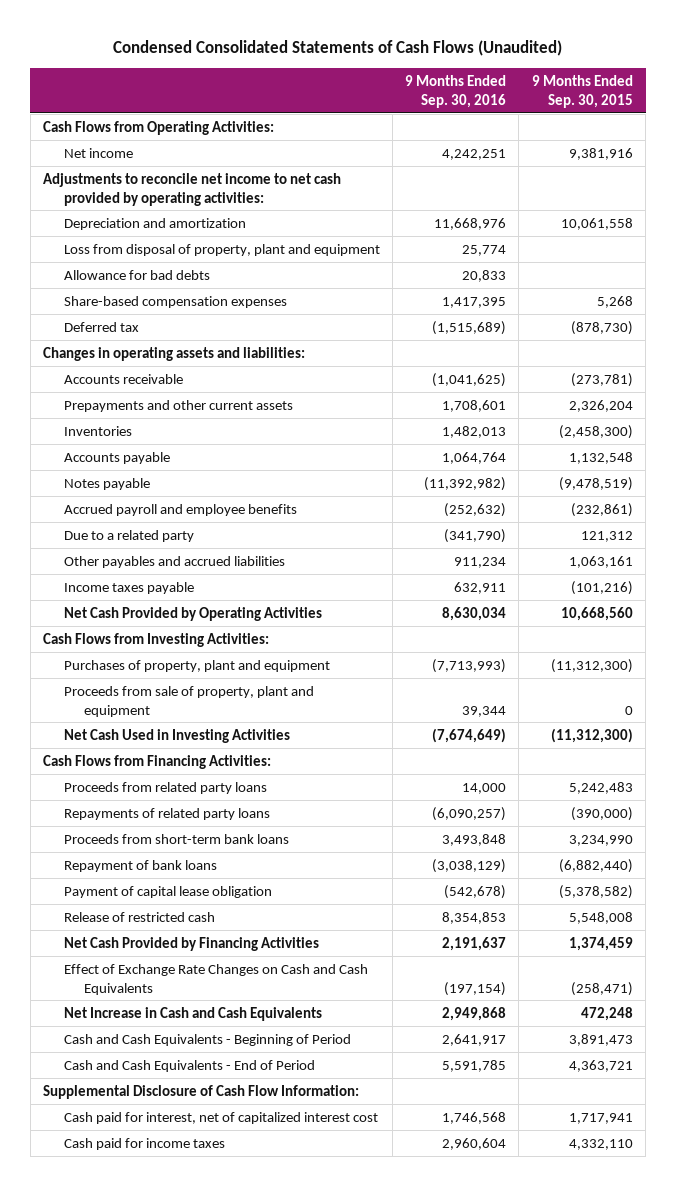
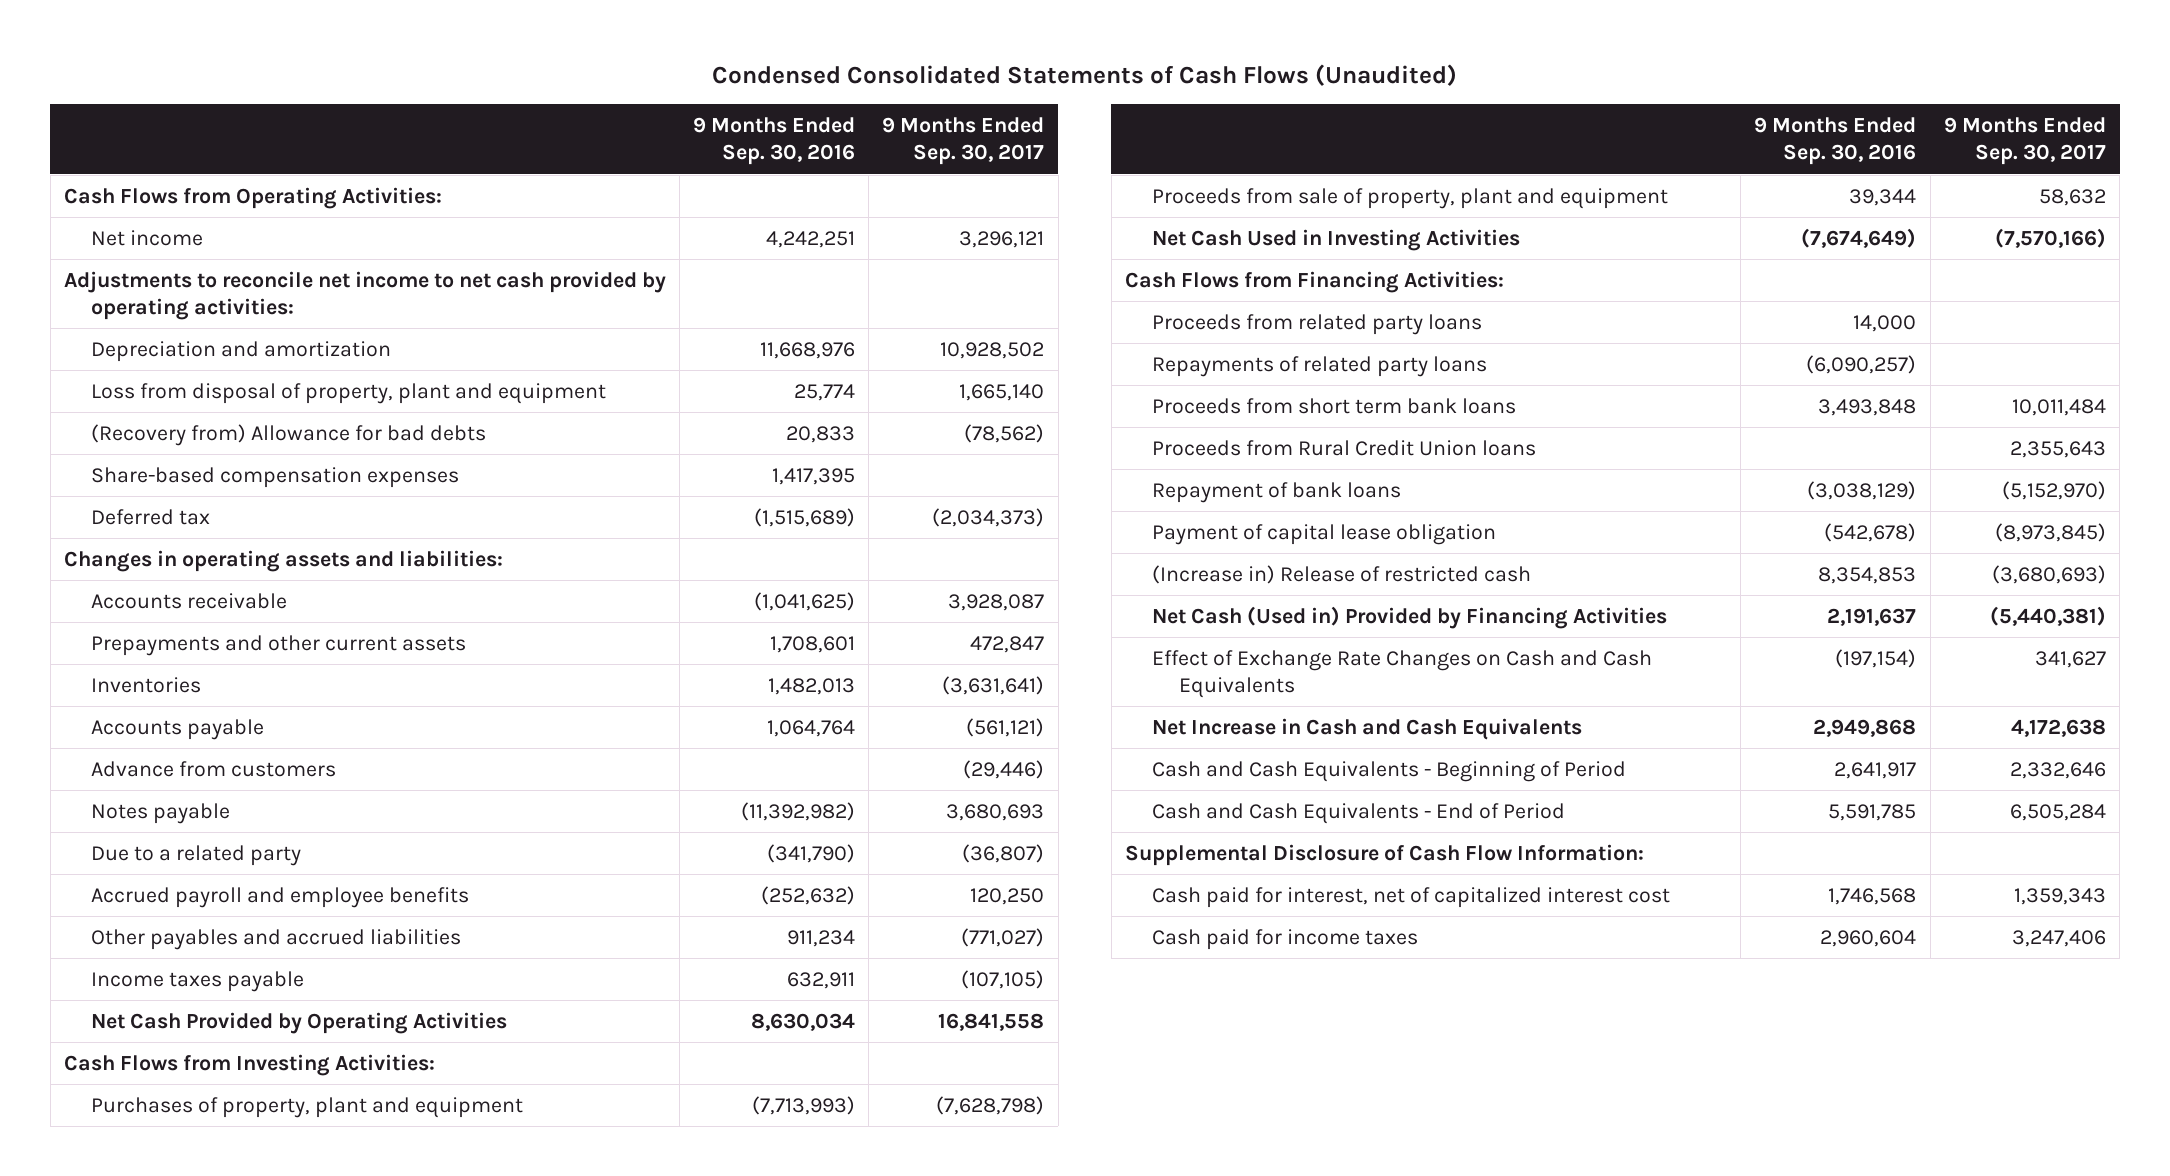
[531,74,633,108] 9 Months Ended Sep. 30, 2015 -> none
none -> [882,117,1045,166] 9 Months Ended Sep. 30, 2017
[63,269,210,280] Allowance for bad debts -> [90,423,486,446] (Recovery from) Allowance for bad debts
none -> [90,760,336,777] Advance from customers
[63,503,297,516] Accrued payroll and employee benefits -> [90,886,469,908] Accrued payroll and employee benefits
[63,833,289,844] Proceeds from short-term bank loans -> [1151,397,1516,414] Proceeds from short term bank loans
none -> [1151,439,1536,456] Proceeds from Rural Credit Union loans
[63,911,215,922] Release of restricted cash -> [1151,564,1531,584] (Increase in) Release of restricted cash
[63,936,319,951] Net Cash Provided by Financing Activities -> [1151,605,1667,629] Net Cash (Used in) Provided by Financing Activities

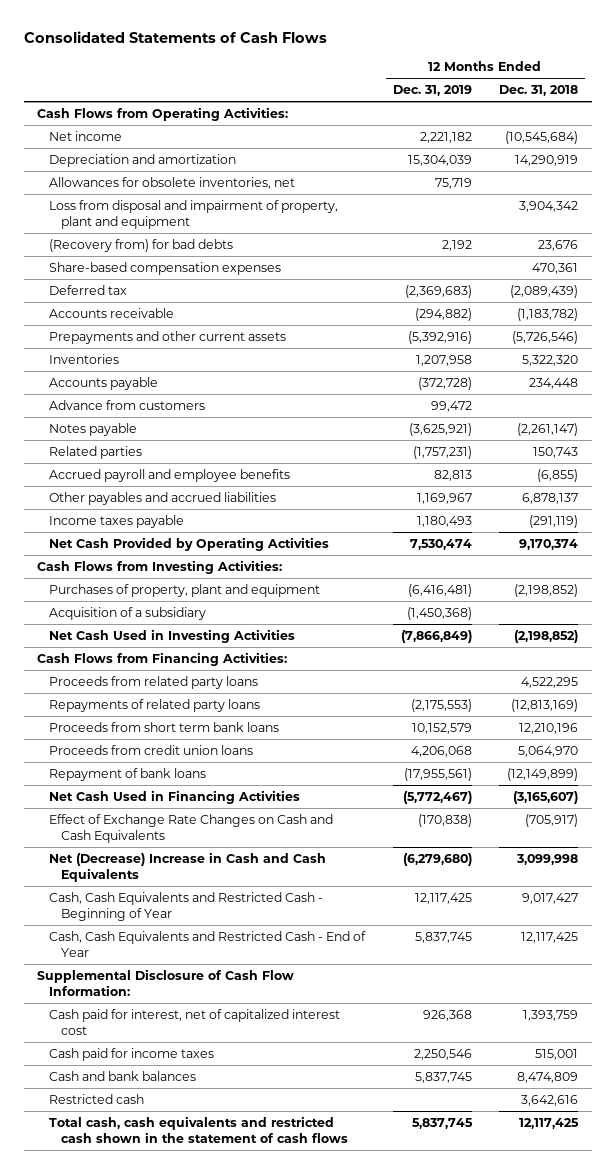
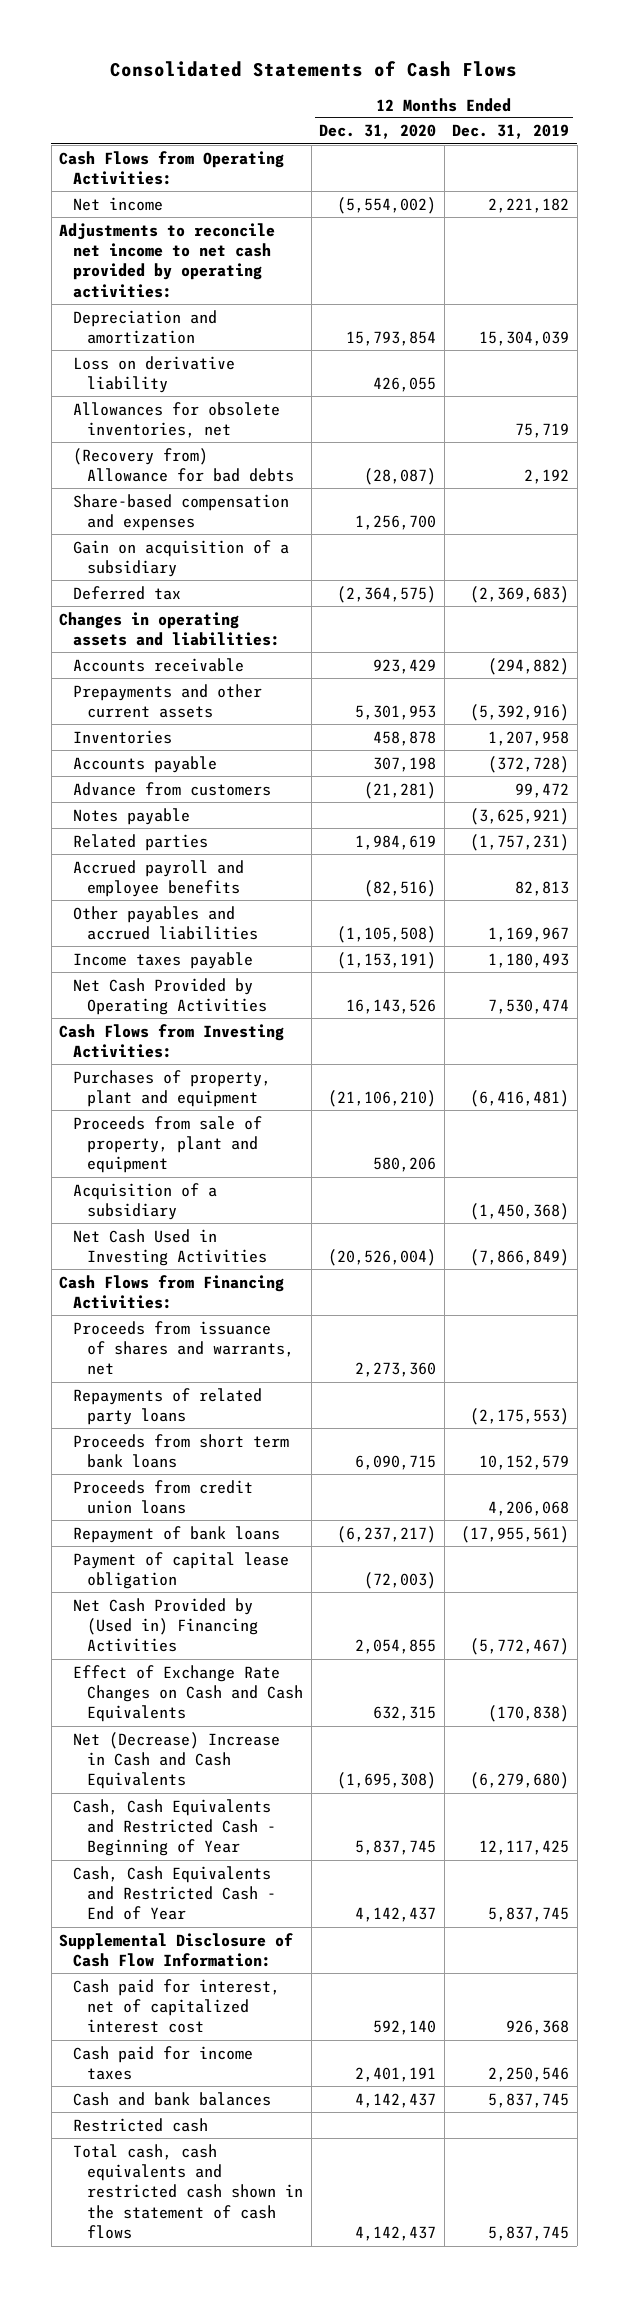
[499,85,579,97] Dec. 31, 2018 -> none
none -> [319,124,437,140] Dec. 31, 2020
none -> [59,222,276,298] Adjustments to reconcile net income to net cash provided by operating activities:
none -> [73,355,236,393] Loss on derivative liability
[49,199,339,229] Loss from disposal and impairment of property, plant and equipment -> none
[49,238,234,252] (Recovery from) for bad debts -> [73,447,295,482] (Recovery from) Allowance for bad debts
[49,261,282,275] Share-based compensation expenses -> [73,493,290,531] Share-based compensation and expenses
none -> [73,539,290,577] Gain on acquisition of a subsidiary
none -> [59,611,281,646] Changes in operating assets and liabilities:
none -> [73,1115,263,1174] Proceeds from sale of property, plant and equipment
[49,675,259,689] Proceeds from related party loans -> none
none -> [73,1320,295,1376] Proceeds from issuance of shares and warrants, net
none -> [73,1551,290,1589] Payment of capital lease obligation
[49,789,301,804] Net Cash Used in Financing Activities -> [73,1597,259,1653] Net Cash Provided by (Used in) Financing Activities

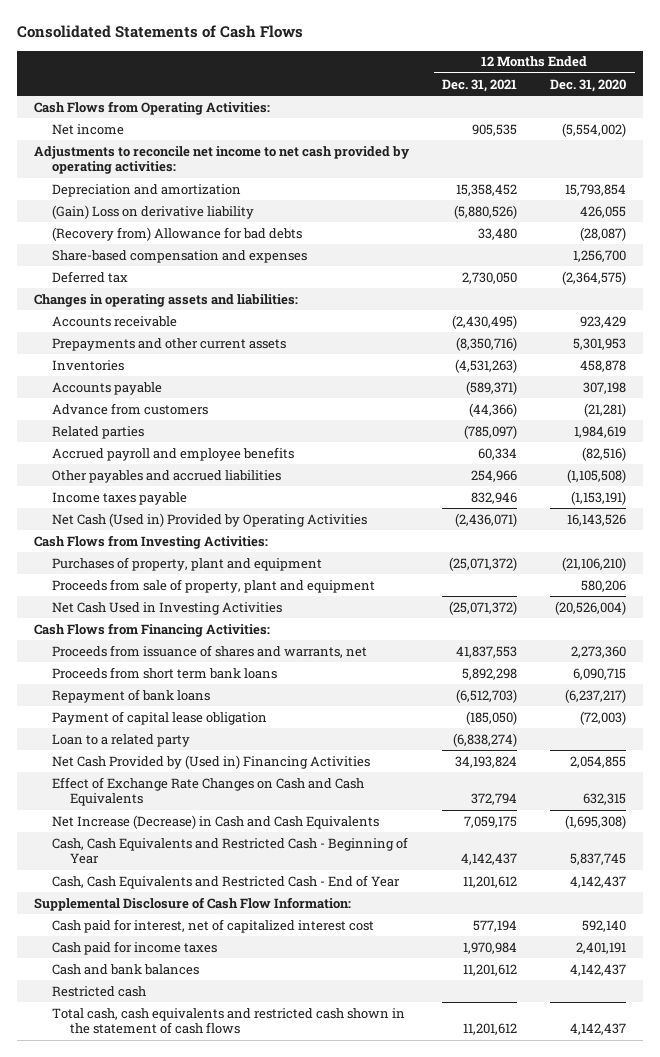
[452,124,570,140] Dec. 31, 2019 -> none
none -> [442,78,518,92] Dec. 31, 2021
[73,401,281,438] Allowances for obsolete inventories, net -> none
[73,355,236,393] Loss on derivative liability -> [51,204,254,219] (Gain) Loss on derivative liability
[73,539,290,577] Gain on acquisition of a subsidiary -> none
[73,807,191,825] Notes payable -> none
[73,977,268,1015] Net Cash Provided by Operating Activities -> [51,512,367,527] Net Cash (Used in) Provided by Operating Activities
[73,1182,218,1220] Acquisition of a subsidiary -> none
[73,1387,263,1425] Repayments of related party loans -> none
[73,1479,254,1514] Proceeds from credit union loans -> none
none -> [51,733,190,747] Loan to a related party
[73,1731,281,1790] Net (Decrease) Increase in Cash and Cash Equivalents -> [51,814,379,829] Net Increase (Decrease) in Cash and Cash Equivalents

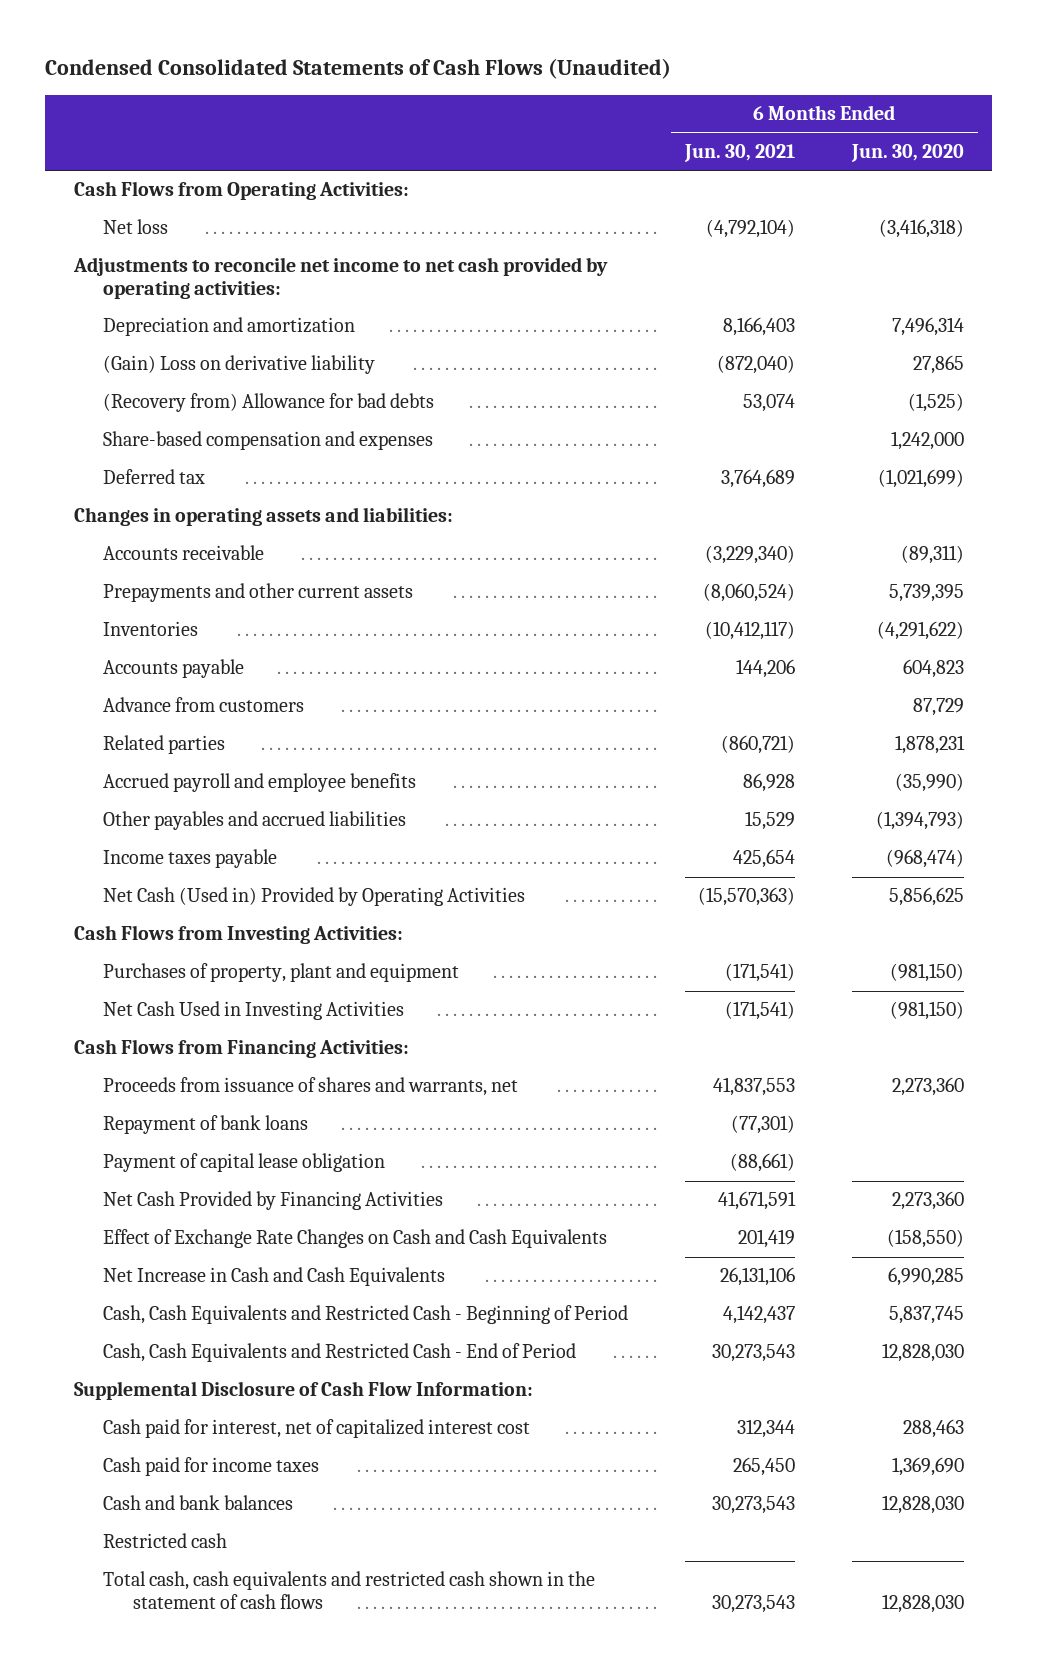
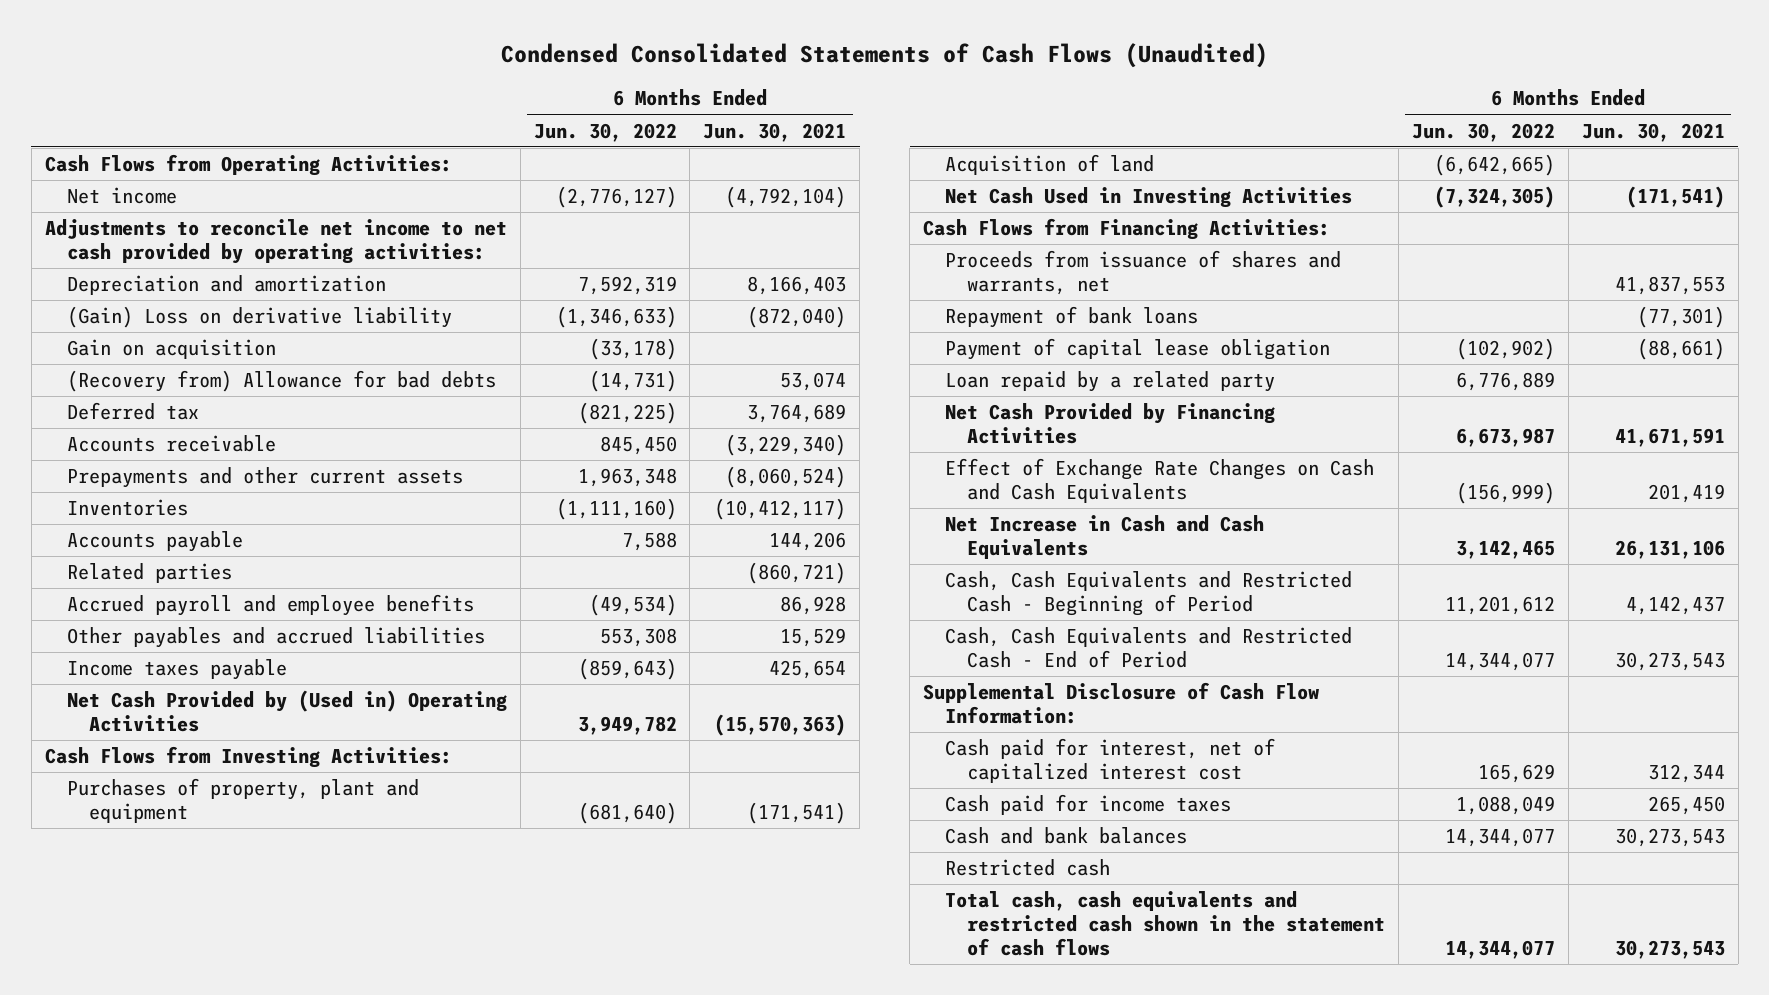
[850,143,964,162] Jun. 30, 2020 -> none
none -> [533,122,677,142] Jun. 30, 2022
[103,219,169,235] Net loss -> [66,187,177,205] Net income
none -> [66,339,276,360] Gain on acquisition
[103,431,434,451] Share-based compensation and expenses -> none
[73,507,453,527] Changes in operating assets and liabilities: -> none
[103,697,305,713] Advance from customers -> none
[103,887,526,907] Net Cash (Used in) Provided by Operating Activities -> [66,690,507,733] Net Cash Provided by (Used in) Operating Activities
none -> [945,154,1155,176] Acquisition of land
none -> [945,371,1276,393] Loan repaid by a related party

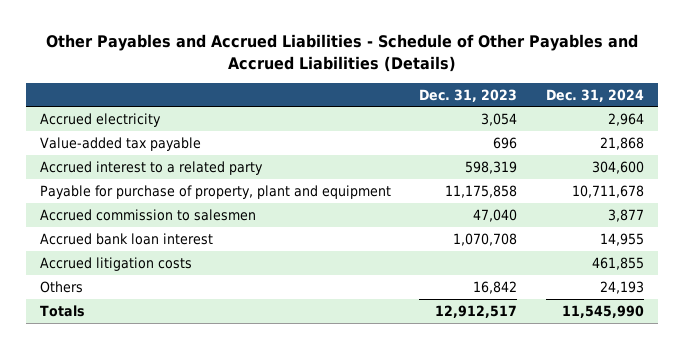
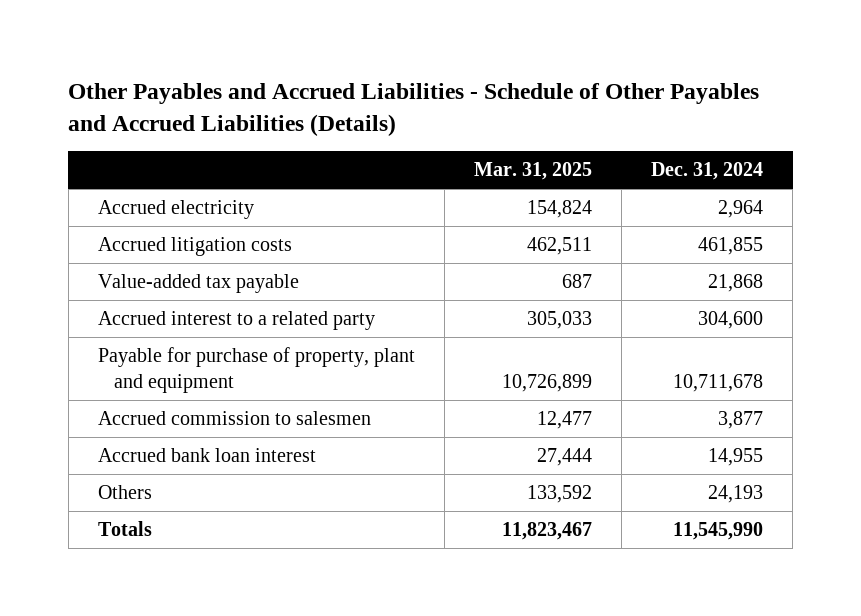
[419,88,518,102] Dec. 31, 2023 -> none
none -> [473,162,592,181] Mar. 31, 2025
[40,256,193,271] Accrued litigation costs -> [97,237,292,257] Accrued litigation costs

